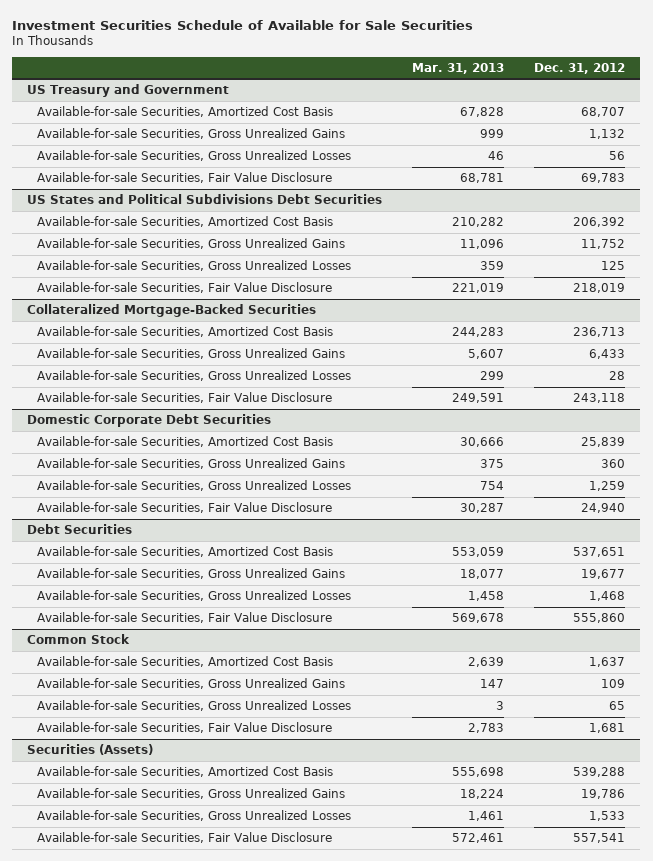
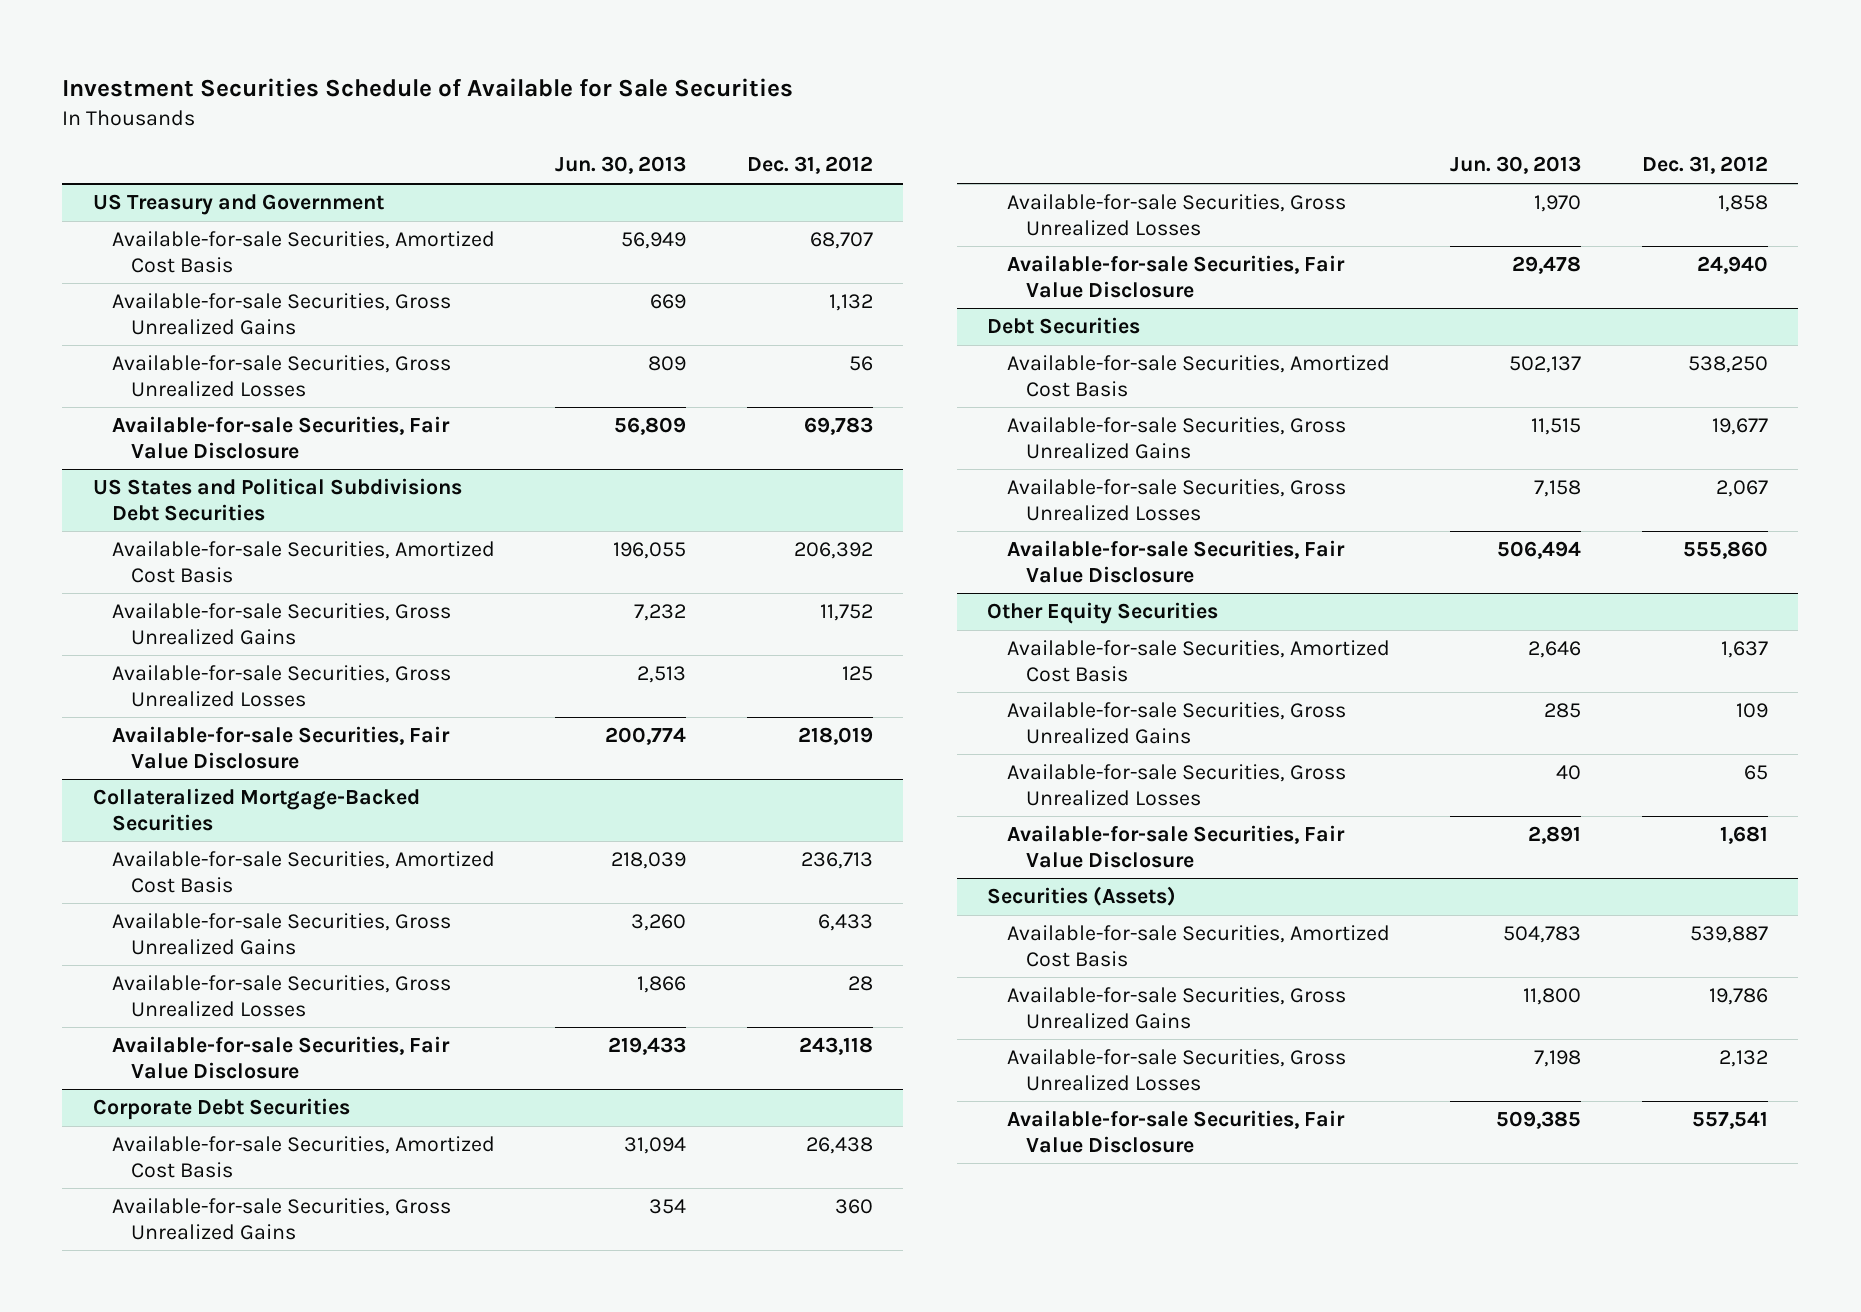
[412,62,505,74] Mar. 31, 2013 -> none
none -> [555,156,687,175] Jun. 30, 2013
[27,414,272,428] Domestic Corporate Debt Securities -> [92,1098,350,1121] Corporate Debt Securities
[581,437,626,448] 25,839 -> [806,1137,874,1155] 26,438
[589,481,626,492] 1,259 -> [1717,195,1768,213] 1,858
[573,547,626,558] 537,651 -> [1687,356,1768,374] 538,250
[589,591,626,602] 1,468 -> [1715,480,1768,498] 2,067
[27,634,131,645] Common Stock -> none
none -> [987,602,1219,625] Other Equity Securities
[573,767,626,778] 539,288 -> [1689,926,1768,944] 539,887
[589,811,626,822] 1,533 -> [1718,1050,1768,1068] 2,132

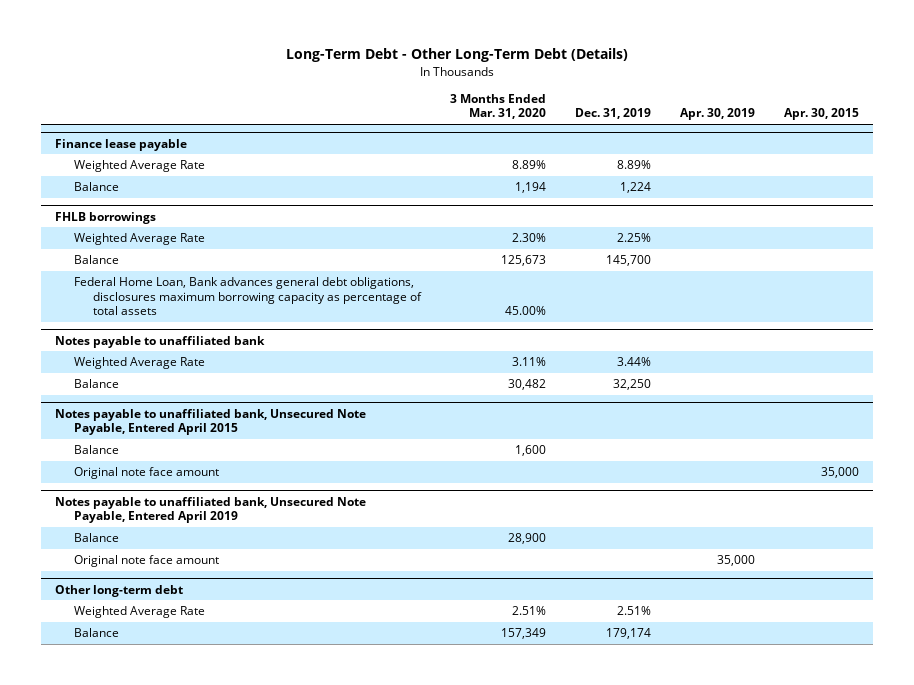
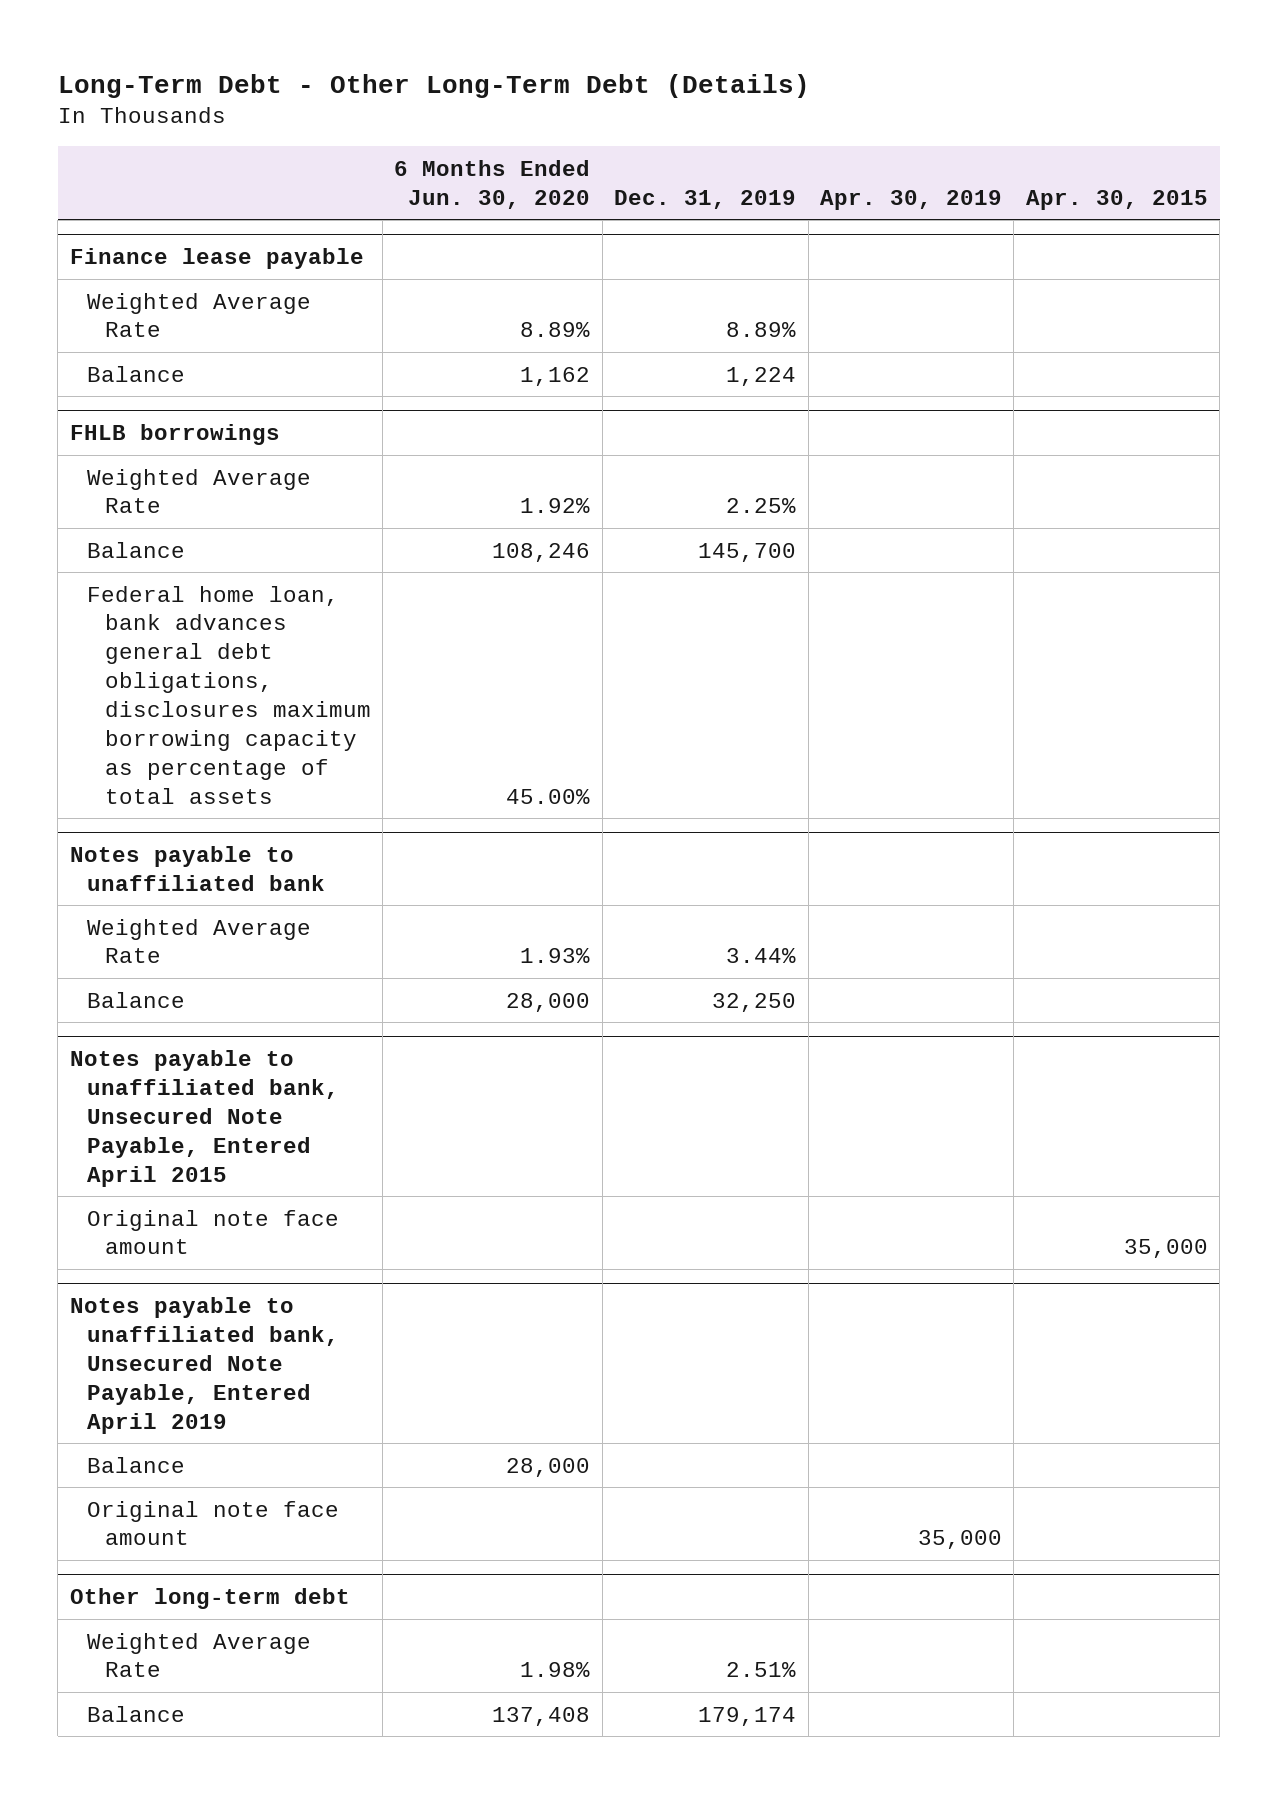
[450,93,547,120] 3 Months Ended Mar. 31, 2020 -> none
none -> [394,159,591,209] 6 Months Ended Jun. 30, 2020
[74,277,423,316] Federal Home Loan, Bank advances general debt obligations, disclosures maximum borrowing capacity as percentage of total assets -> [87,585,371,804] Federal home loan, bank advances general debt obligations, disclosures maximum borrowing capacity as percentage of total assets
[74,445,120,455] Balance -> none

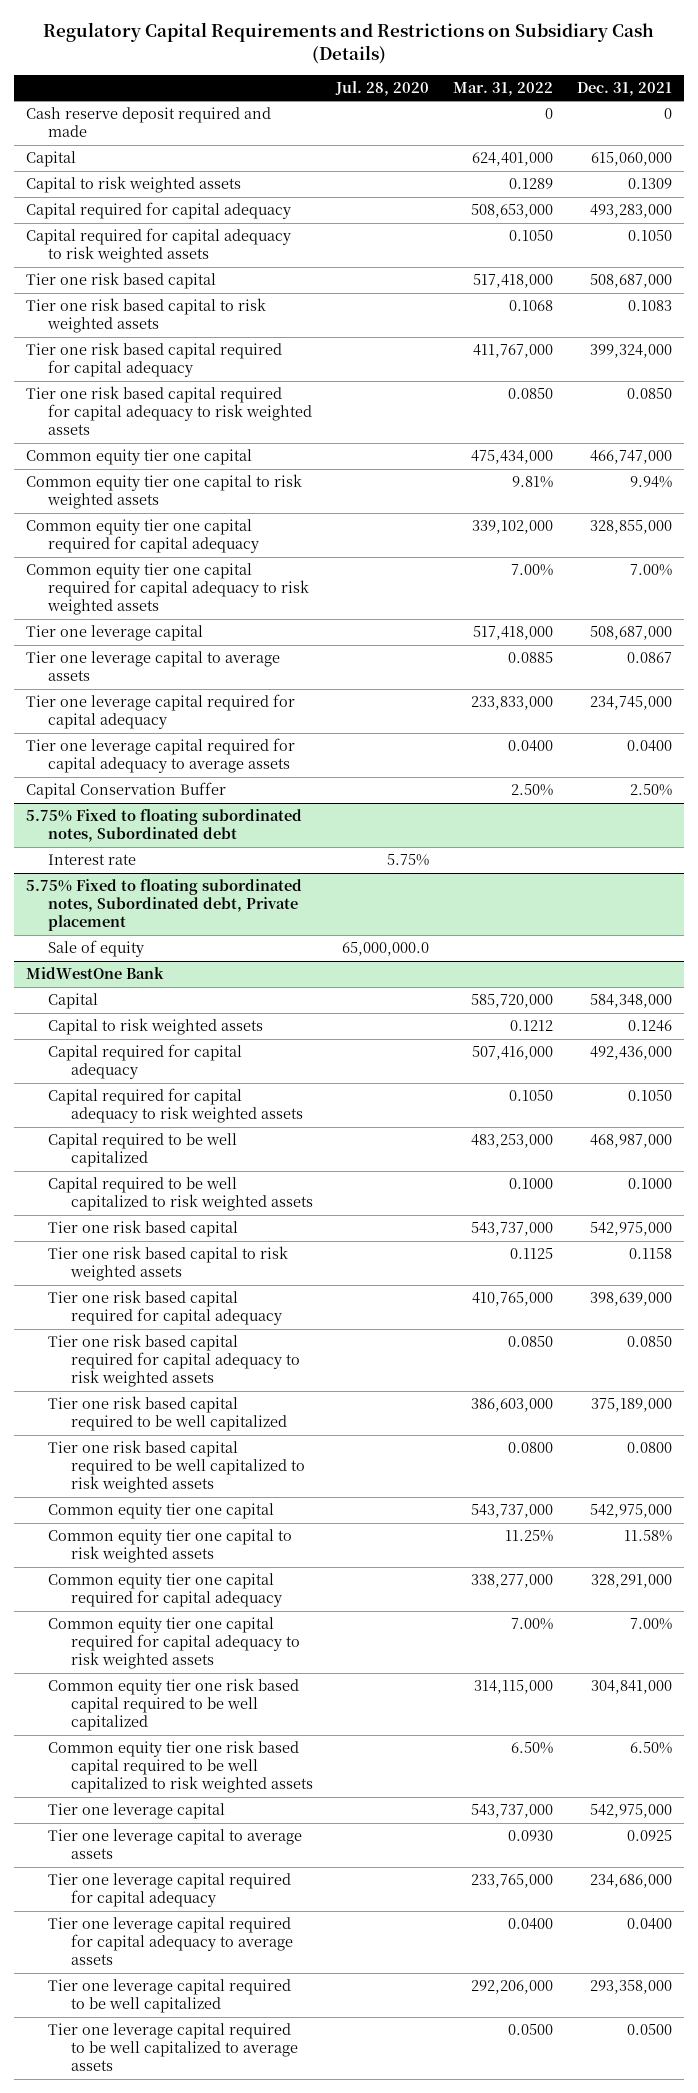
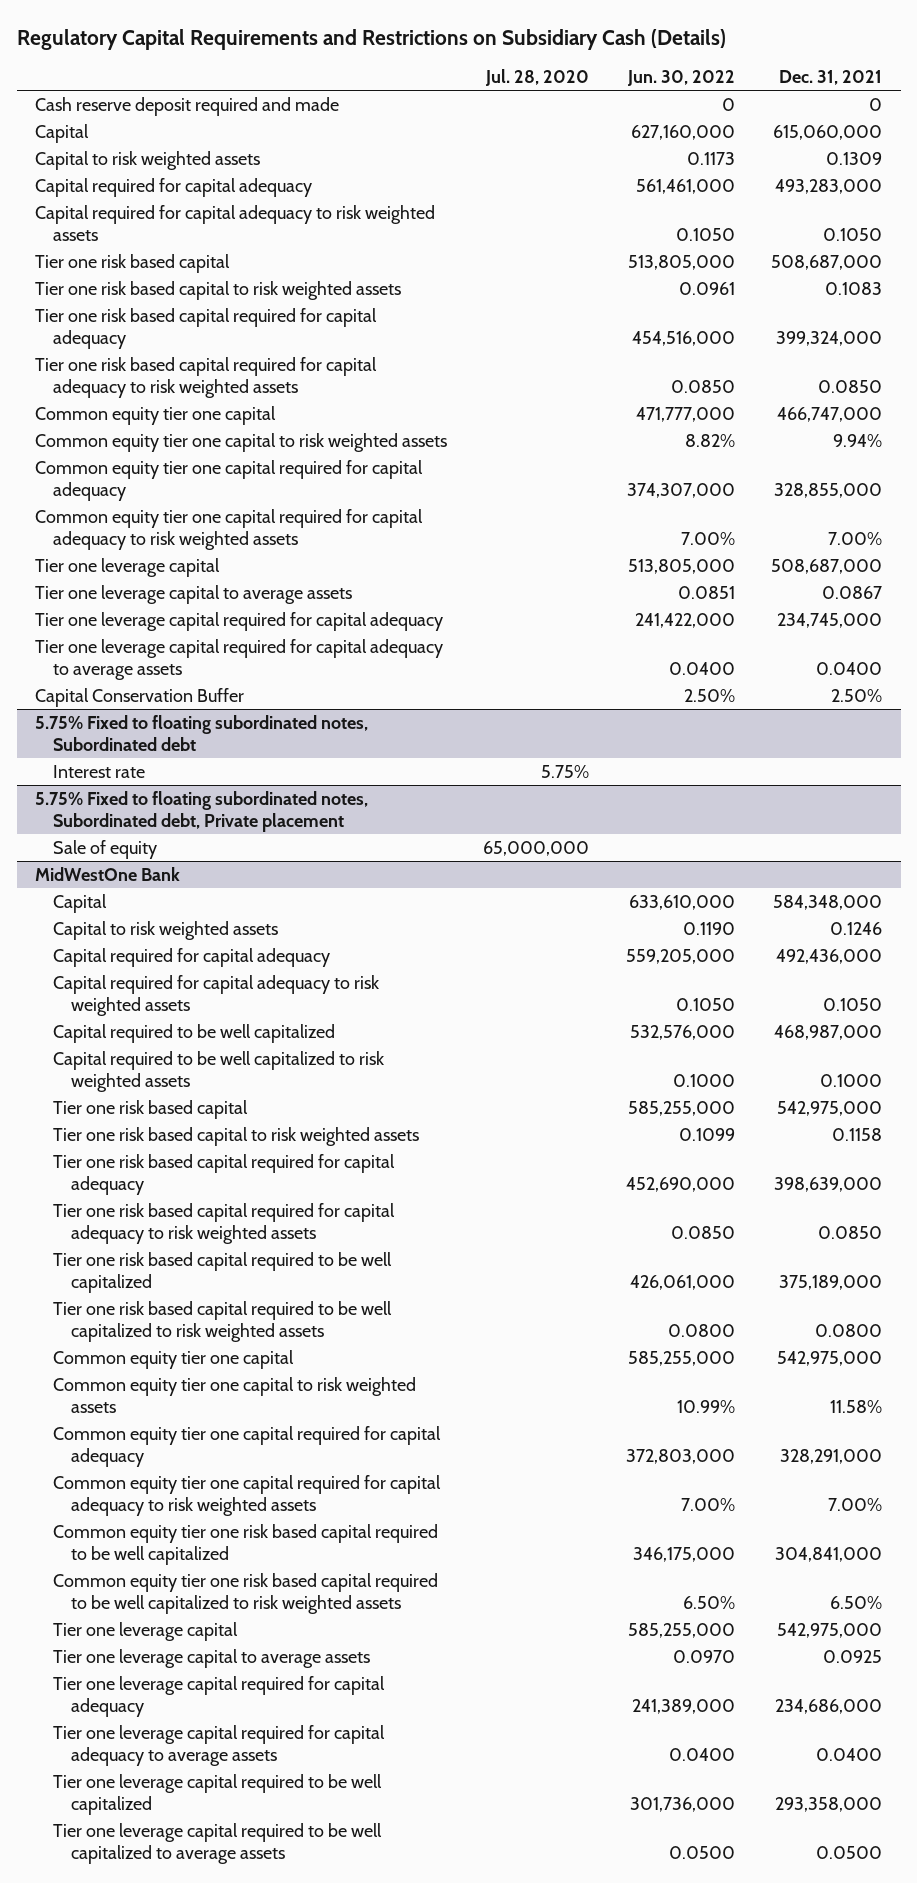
[453,81,554,96] Mar. 31, 2022 -> none
none -> [626,69,735,86] Jun. 30, 2022
[342,942,430,957] 65,000,000.0 -> [483,840,590,856] 65,000,000

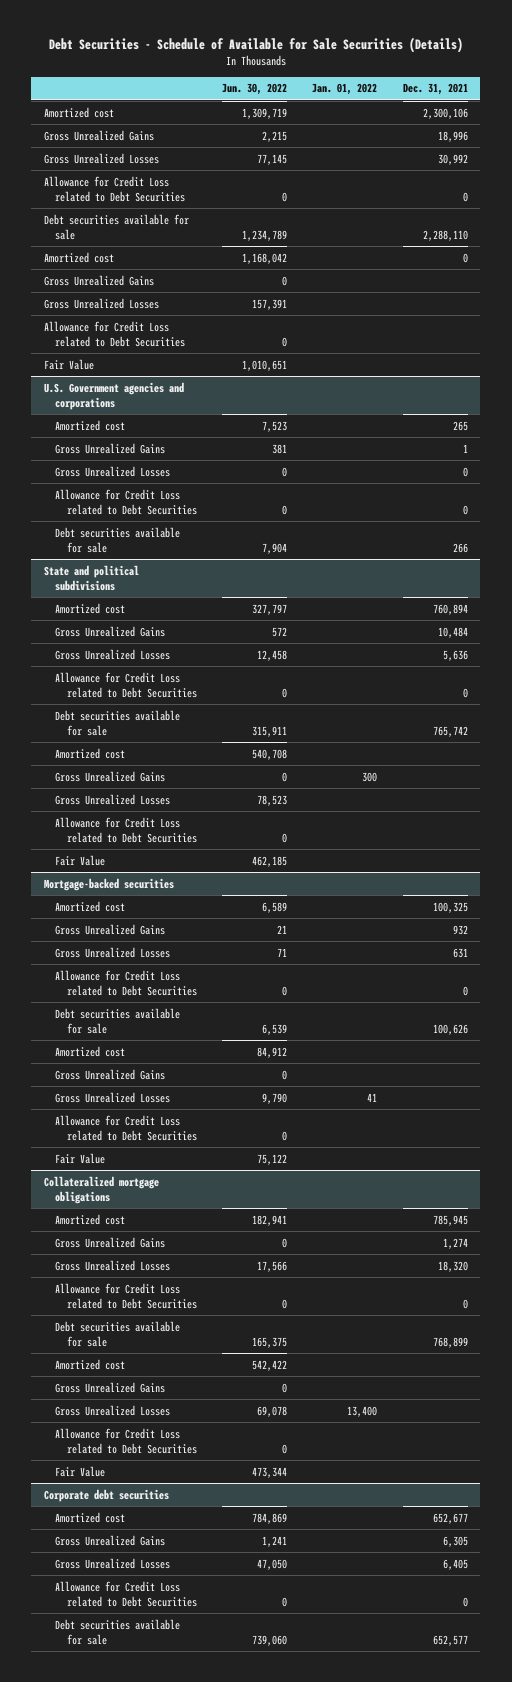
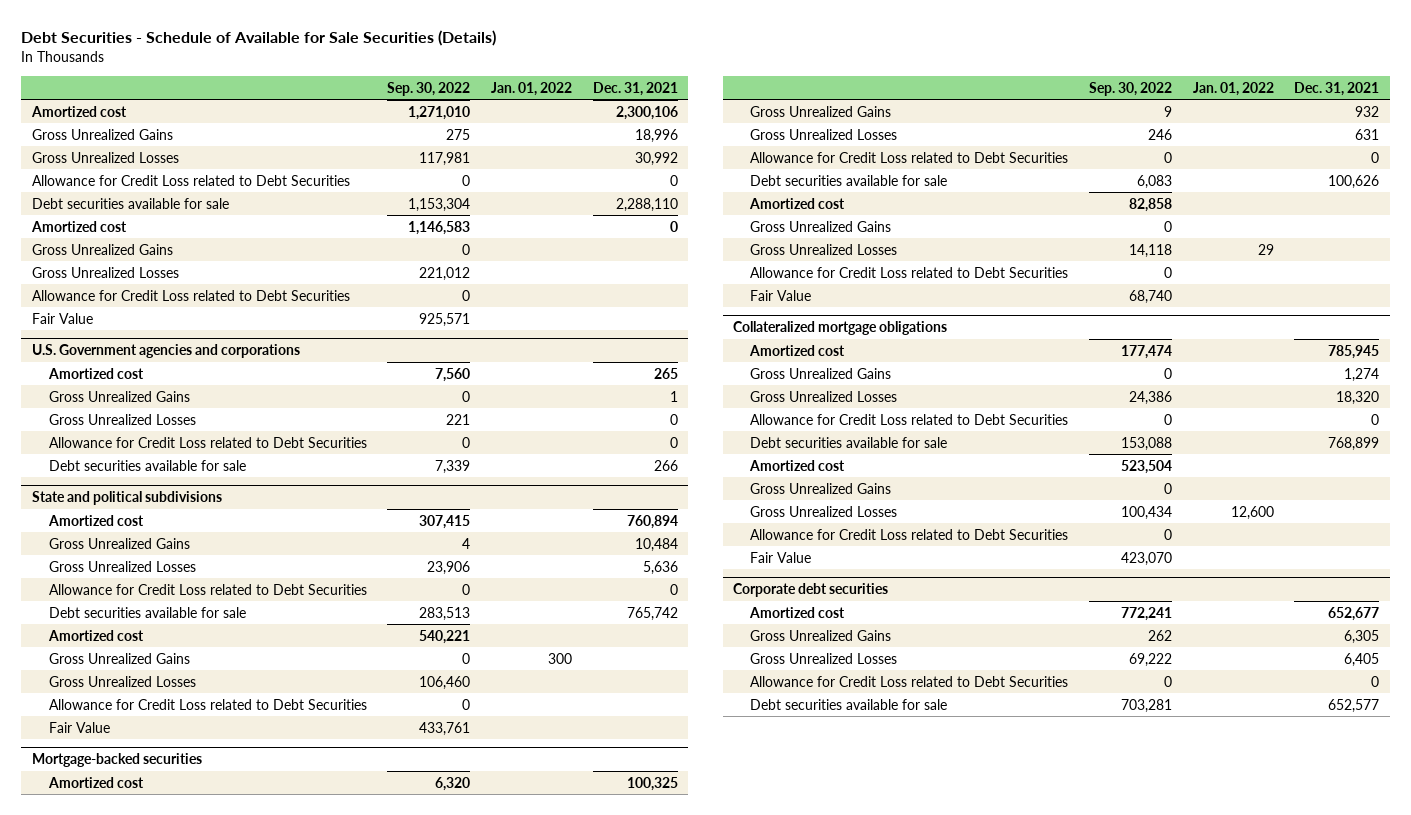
[221,83,287,96] Jun. 30, 2022 -> none
none -> [387,81,471,96] Sep. 30, 2022
[367,1092,378,1102] 41 -> [1257,243,1274,255] 29
[347,1405,378,1417] 13,400 -> [1230,505,1274,520] 12,600

